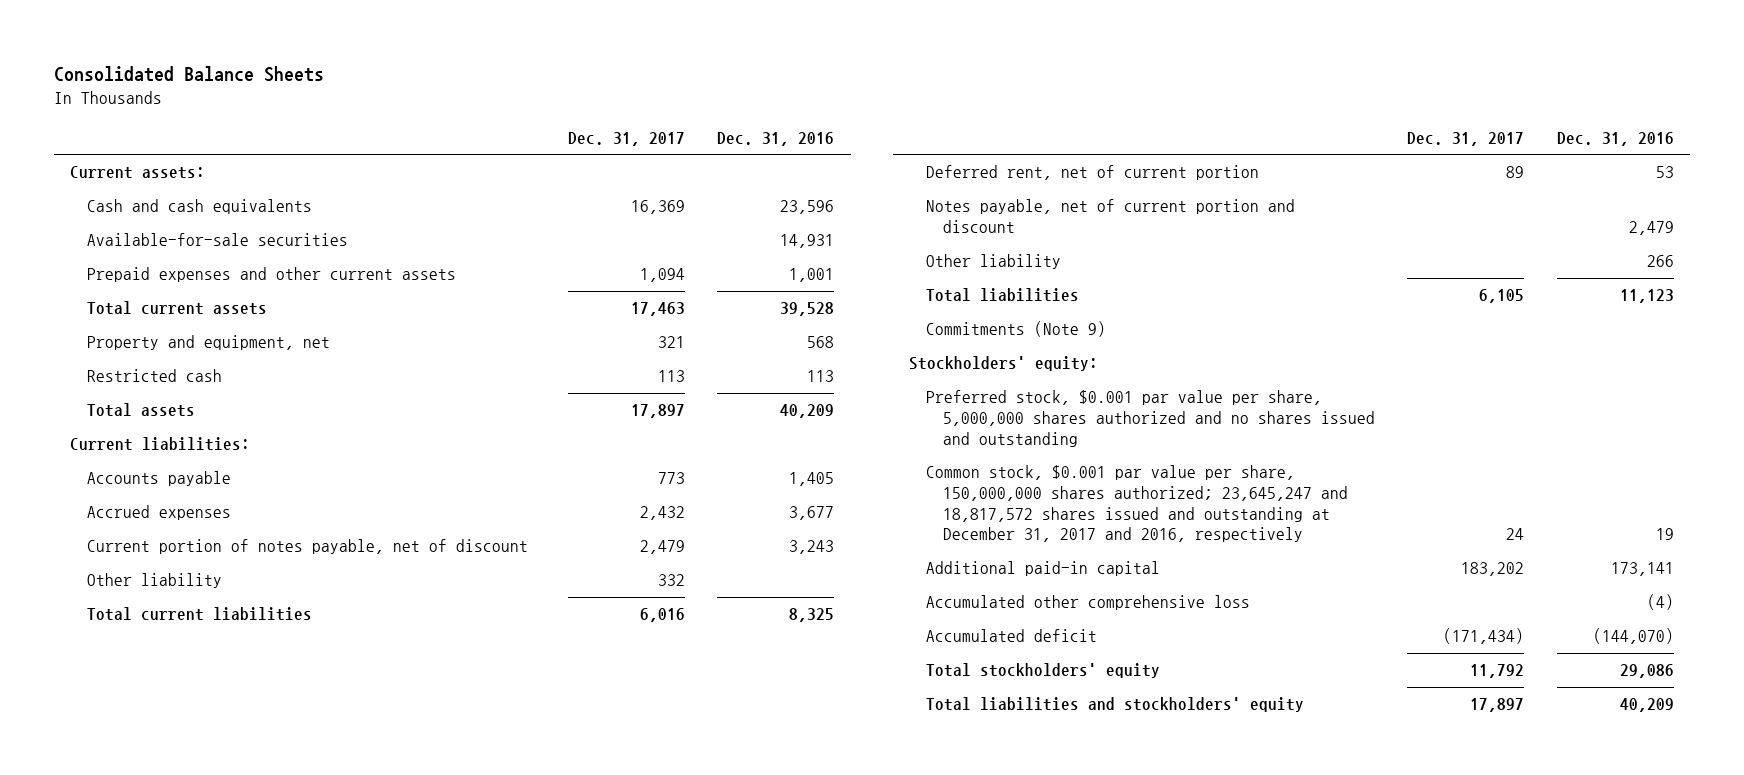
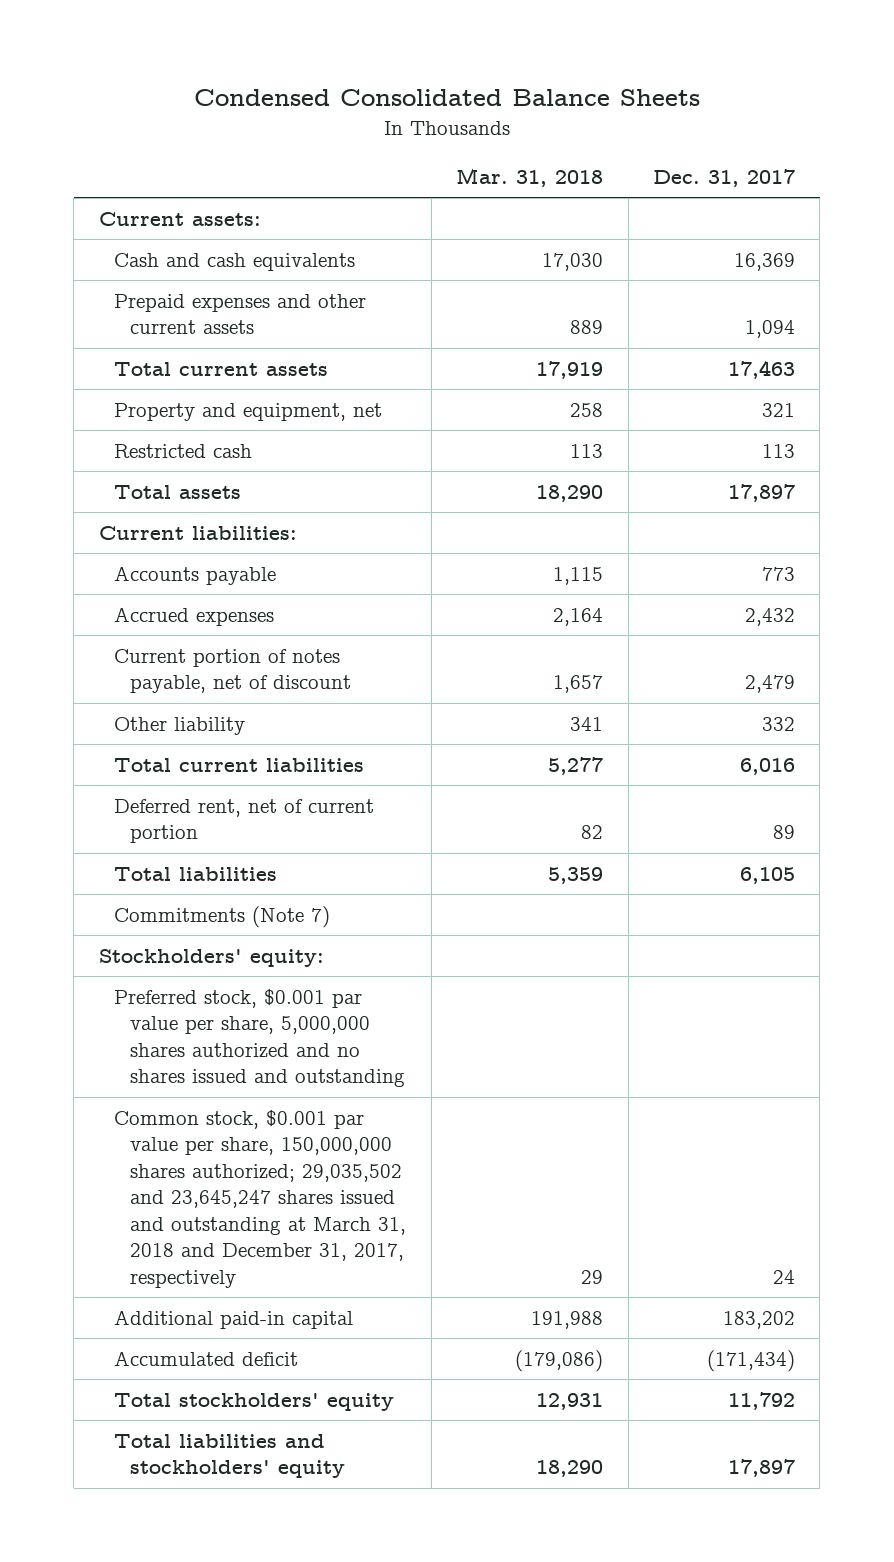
[53,66,324,83] Consolidated Balance Sheets -> [193,89,700,107] Condensed Consolidated Balance Sheets
[717,131,835,146] Dec. 31, 2016 -> none
none -> [456,167,604,187] Mar. 31, 2018
[86,233,348,247] Available-for-sale securities -> none
[926,199,1296,234] Notes payable, net of current portion and discount -> none
[926,254,1062,270] Other liability -> none
[926,321,1107,338] Commitments (Note 9) -> [114,905,331,928] Commitments (Note 7)
[926,465,1348,543] Common stock, $0.001 par value per share, 150,000,000 shares authorized; 23,645,247 and 18,817,572 shares issued and outstanding at December 31, 2017 and 2016, respectively -> [114,1109,407,1288] Common stock, $0.001 par value per share, 150,000,000 shares authorized; 29,035,502 and 23,645,247 shares issued and outstanding at March 31, 2018 and December 31, 2017, respectively
[926,595,1251,611] Accumulated other comprehensive loss -> none

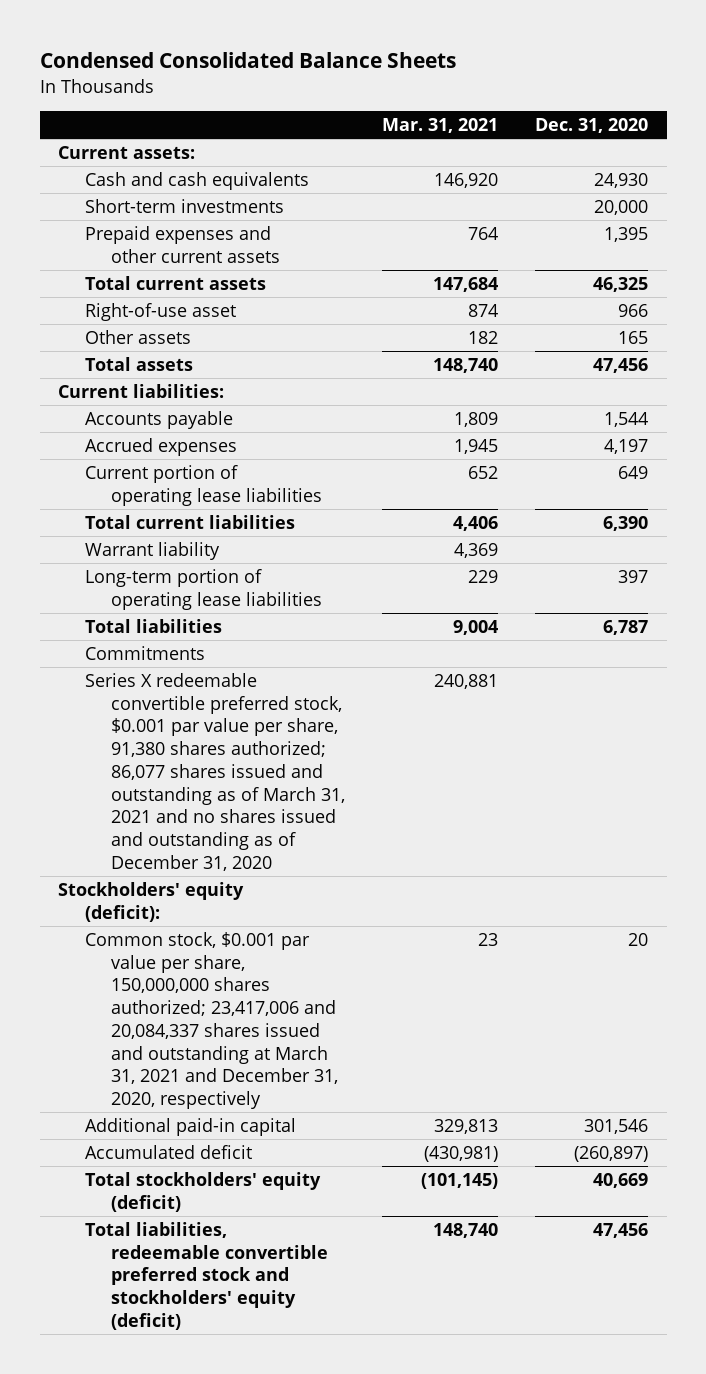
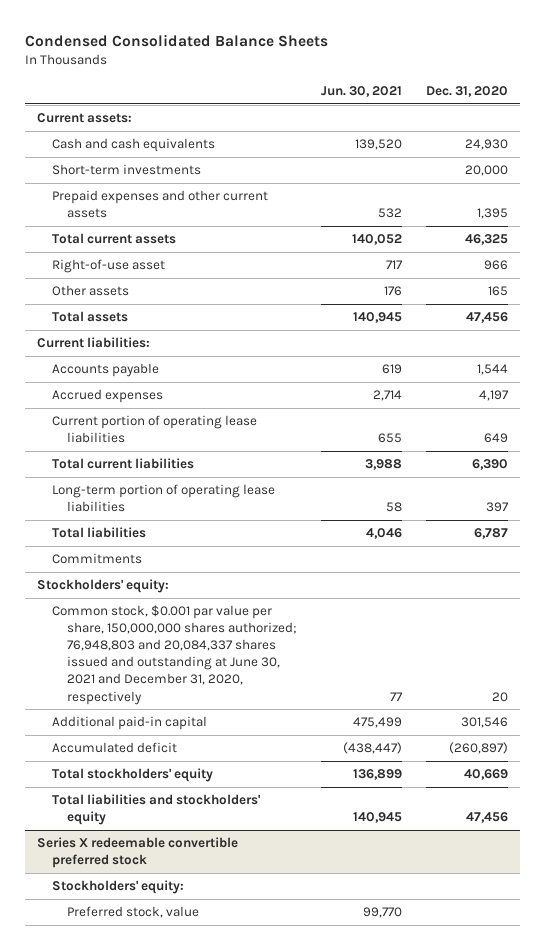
[382,117,499,133] Mar. 31, 2021 -> none
none -> [321,85,403,97] Jun. 30, 2021
[84,542,220,561] Warrant liability -> none
[84,673,346,871] Series X redeemable convertible preferred stock, $0.001 par value per share, 91,380 shares authorized; 86,077 shares issued and outstanding as of March 31, 2021 and no shares issued and outstanding as of December 31, 2020 -> none
[58,882,245,922] Stockholders' equity (deficit): -> [37,579,170,594] Stockholders' equity:
[84,932,339,1109] Common stock, $0.001 par value per share, 150,000,000 shares authorized; 23,417,006 and 20,084,337 shares issued and outstanding at March 31, 2021 and December 31, 2020, respectively -> [52,605,298,705] Common stock, $0.001 par value per share, 150,000,000 shares authorized; 76,948,803 and 20,084,337 shares issued and outstanding at June 30, 2021 and December 31, 2020, respectively
[84,1172,321,1212] Total stockholders' equity (deficit) -> [52,768,214,783] Total stockholders' equity
[84,1222,329,1330] Total liabilities, redeemable convertible preferred stock and stockholders' equity (deficit) -> [52,794,261,826] Total liabilities and stockholders' equity
none -> [37,837,239,869] Series X redeemable convertible preferred stock
none -> [52,880,185,895] Stockholders' equity:
none -> [67,906,200,919] Preferred stock, value

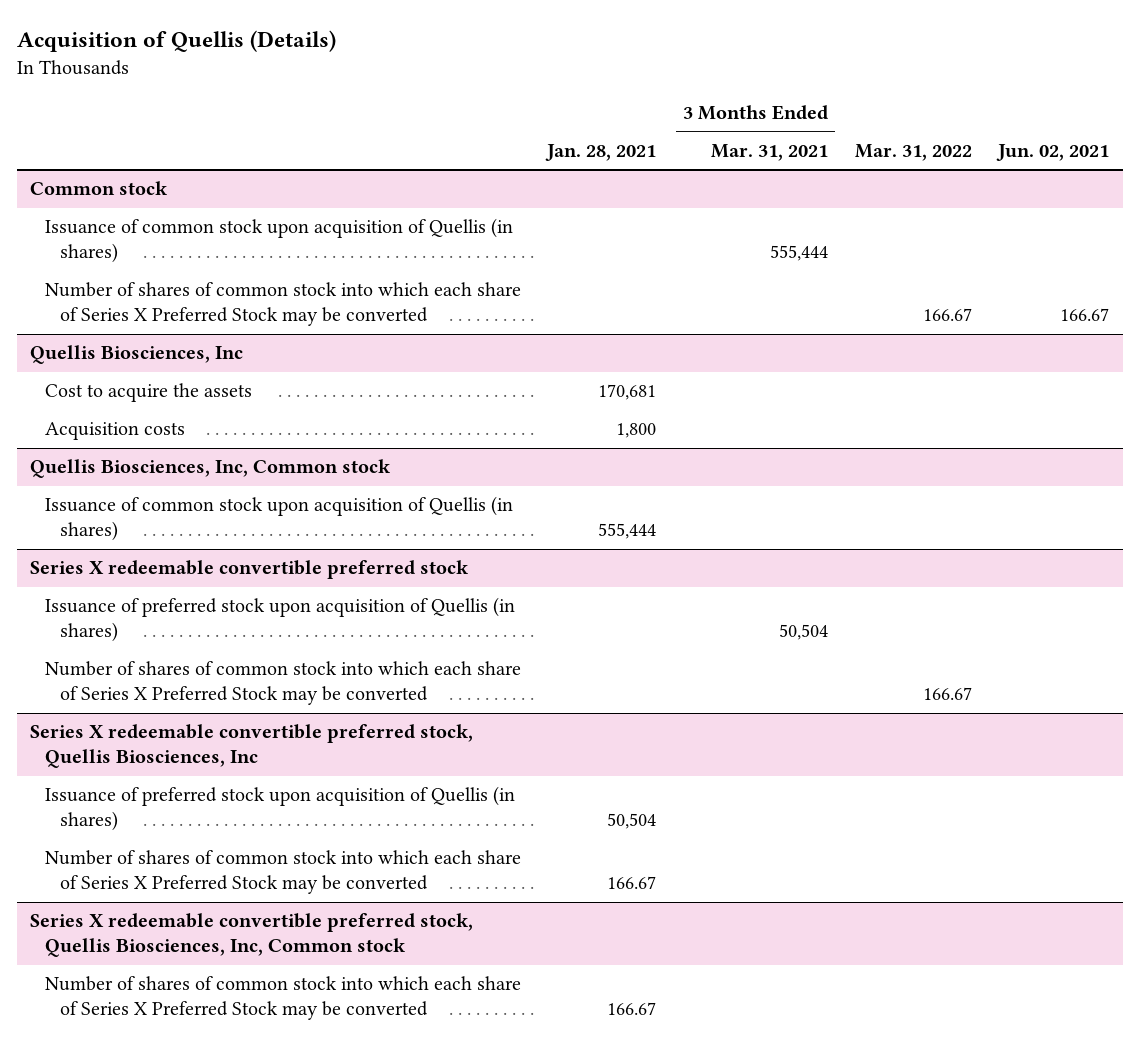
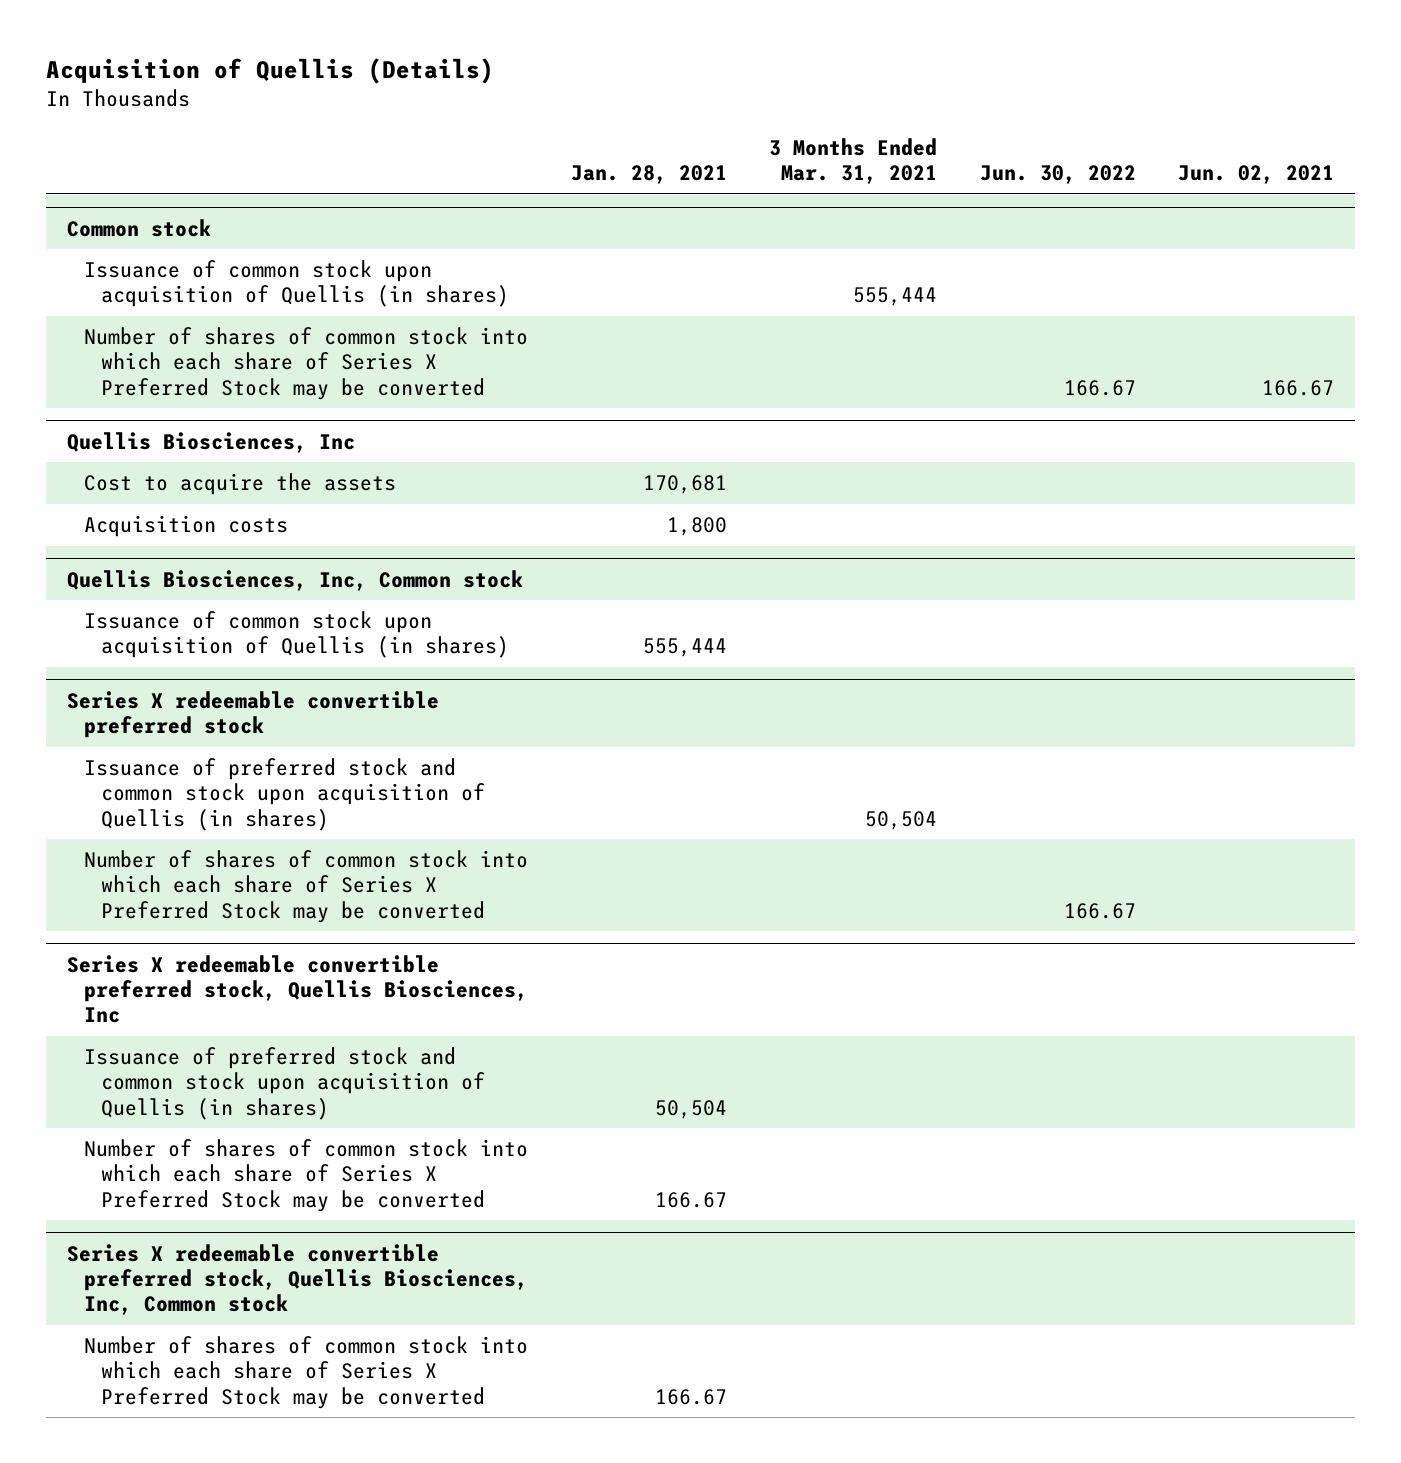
[854,143,972,161] Mar. 31, 2022 -> none
none -> [979,165,1136,185] Jun. 30, 2022
[44,597,515,643] Issuance of preferred stock upon acquisition of Quellis (in shares) -> [84,758,486,831] Issuance of preferred stock and common stock upon acquisition of Quellis (in shares)
[44,786,515,832] Issuance of preferred stock upon acquisition of Quellis (in shares) -> [84,1047,486,1120] Issuance of preferred stock and common stock upon acquisition of Quellis (in shares)

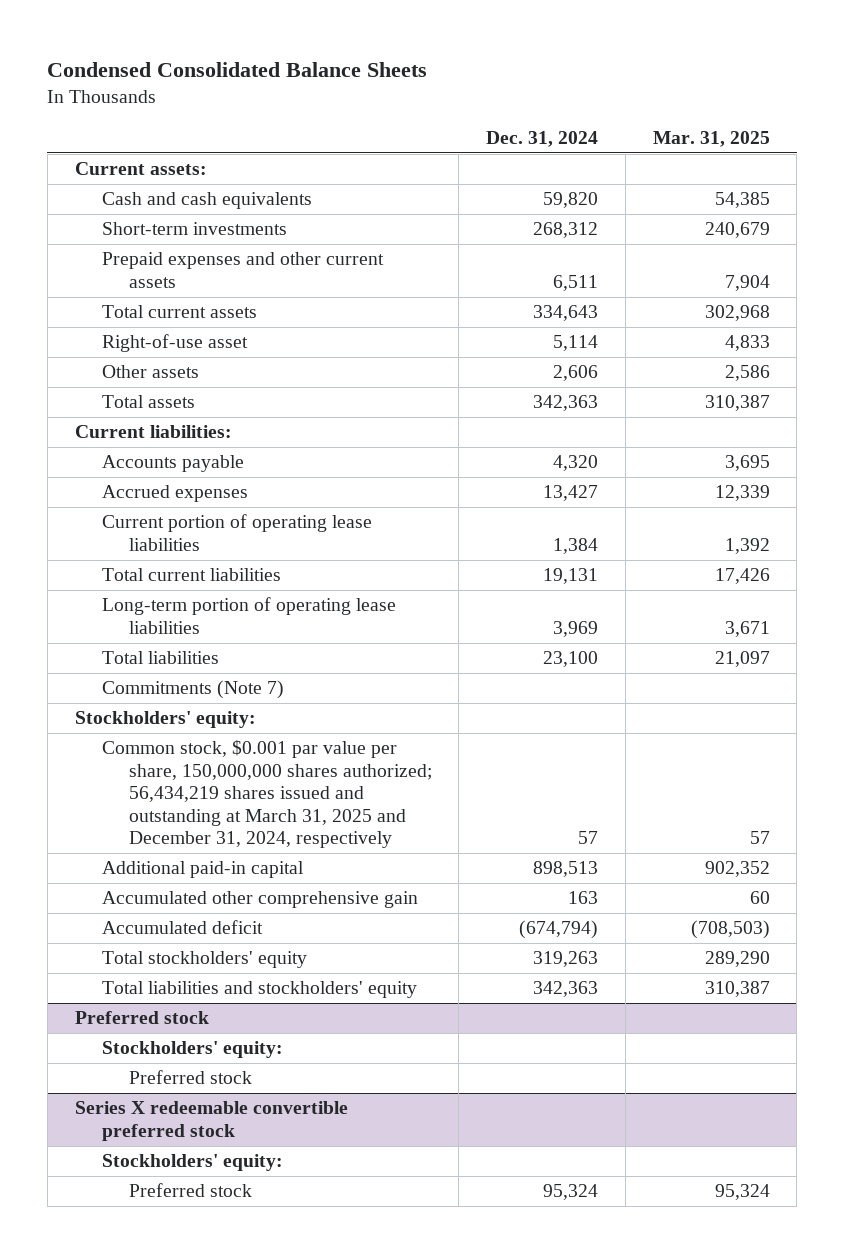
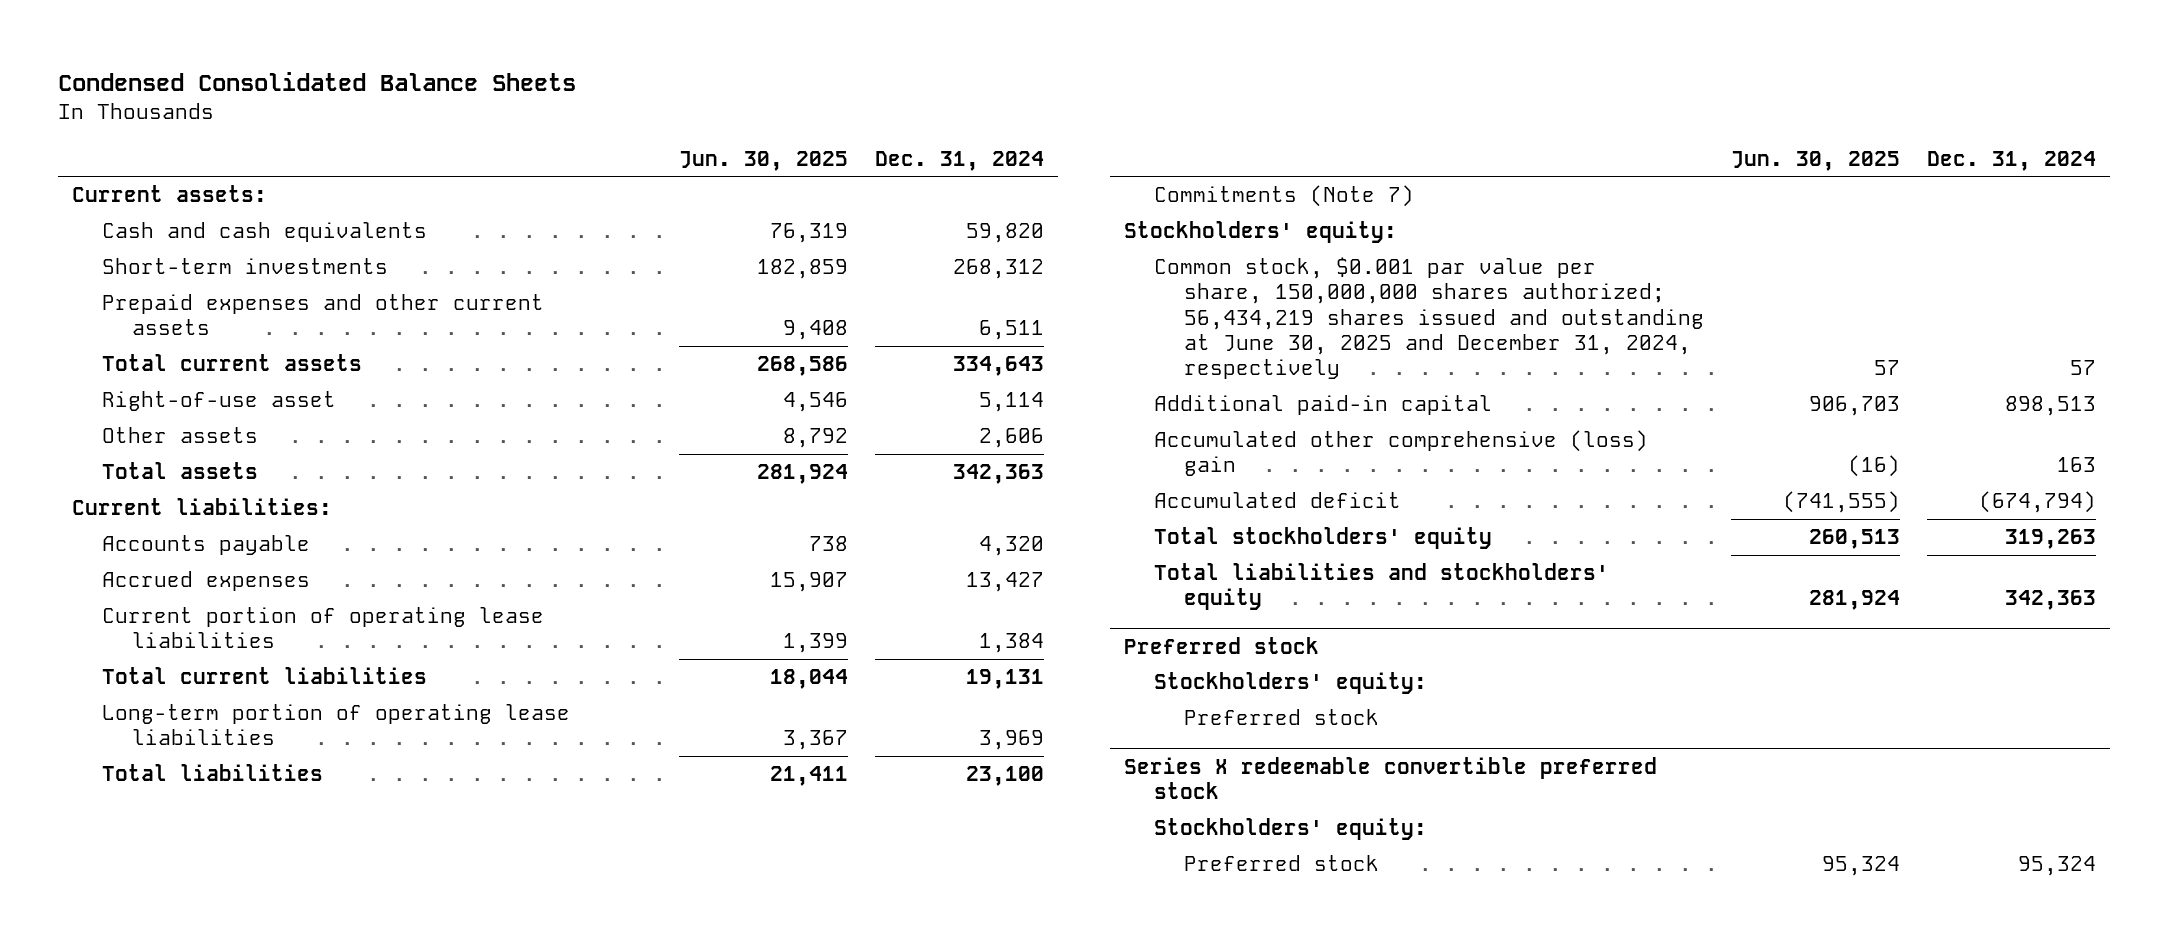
[652,131,770,148] Mar. 31, 2025 -> none
none -> [679,150,849,171] Jun. 30, 2025
[101,740,432,849] Common stock, $0.001 par value per share, 150,000,000 shares authorized; 56,434,219 shares issued and outstanding at March 31, 2025 and December 31, 2024, respectively -> [1154,257,1705,380] Common stock, $0.001 par value per share, 150,000,000 shares authorized; 56,434,219 shares issued and outstanding at June 30, 2025 and December 31, 2024, respectively
[101,891,418,909] Accumulated other comprehensive gain -> [1154,430,1649,477] Accumulated other comprehensive (loss) gain

